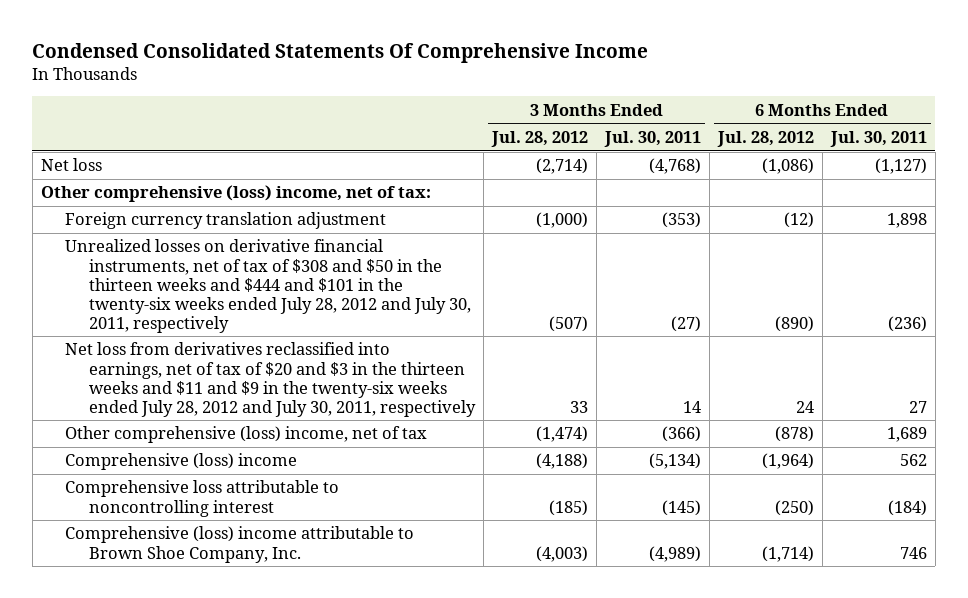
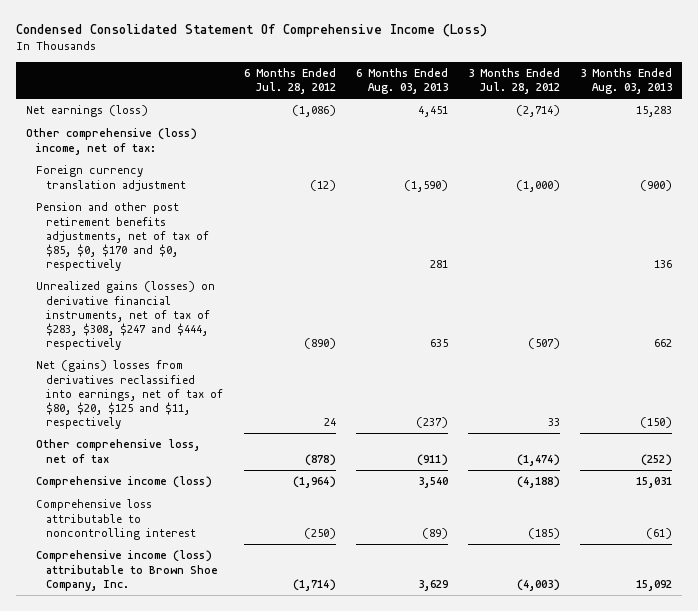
[32,42,649,63] Condensed Consolidated Statements Of Comprehensive Income -> [15,24,487,38] Condensed Consolidated Statement Of Comprehensive Income (Loss)
[604,130,702,147] Jul. 30, 2011 -> none
[829,130,927,147] Jul. 30, 2011 -> none
none -> [355,67,448,95] 6 Months Ended Aug. 03, 2013
none -> [580,67,673,95] 3 Months Ended Aug. 03, 2013
[40,158,102,172] Net loss -> [26,105,149,118] Net earnings (loss)
none -> [36,202,210,272] Pension and other post retirement benefits adjustments, net of tax of $85, $0, $170 and $0, respectively
[65,239,472,333] Unrealized losses on derivative financial instruments, net of tax of $308 and $50 in the thirteen weeks and $444 and $101 in the twenty-six weeks ended July 28, 2012 and July 30, 2011, respectively -> [36,281,216,351] Unrealized gains (losses) on derivative financial instruments, net of tax of $283, $308, $247 and $444, respectively
[65,342,477,417] Net loss from derivatives reclassified into earnings, net of tax of $20 and $3 in the thirteen weeks and $11 and $9 in the twenty-six weeks ended July 28, 2012 and July 30, 2011, respectively -> [36,360,224,430] Net (gains) losses from derivatives reclassified into earnings, net of tax of $80, $20, $125 and $11, respectively
[65,426,428,444] Other comprehensive (loss) income, net of tax -> [36,439,201,463] Other comprehensive loss, net of tax
[65,453,298,471] Comprehensive (loss) income -> [36,476,213,489] Comprehensive income (loss)
[65,526,415,563] Comprehensive (loss) income attributable to Brown Shoe Company, Inc. -> [36,550,219,591] Comprehensive income (loss) attributable to Brown Shoe Company, Inc.

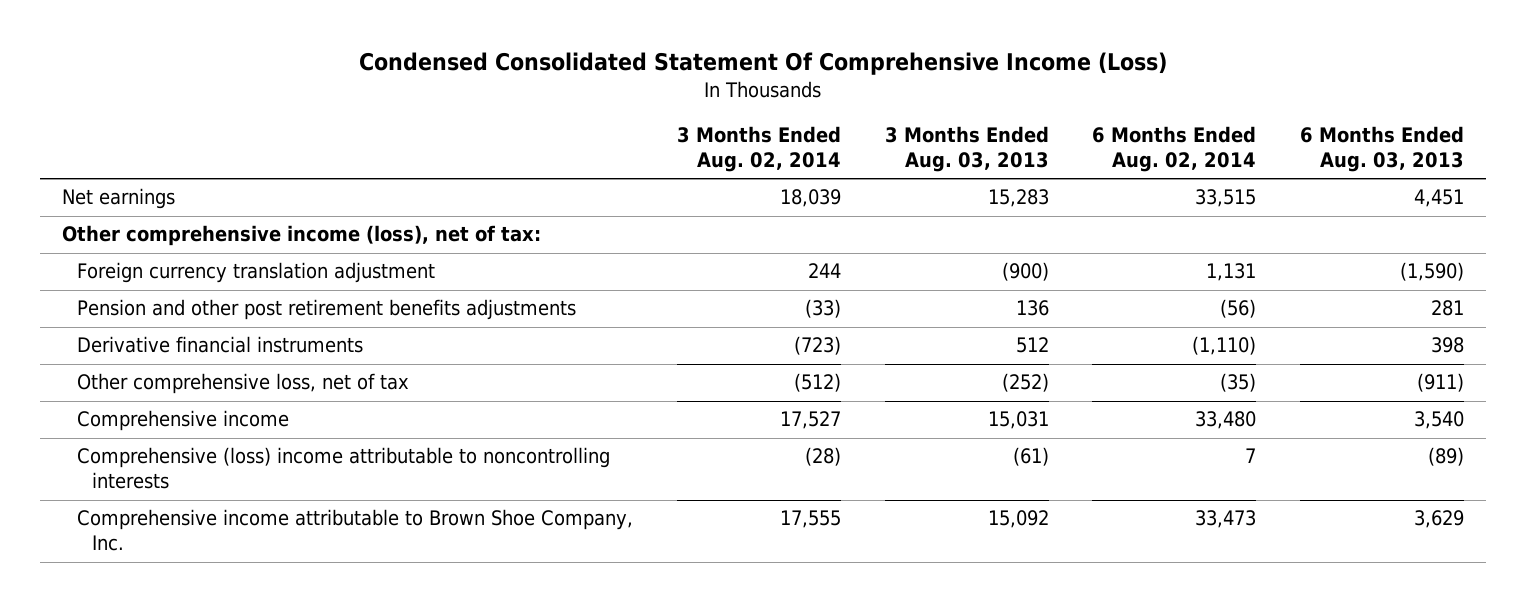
[243,67,336,95] 6 Months Ended Jul. 28, 2012 -> none
[467,67,560,95] 3 Months Ended Jul. 28, 2012 -> none
none -> [676,125,841,172] 3 Months Ended Aug. 02, 2014
none -> [1092,125,1257,172] 6 Months Ended Aug. 02, 2014
[26,105,149,118] Net earnings (loss) -> [61,188,175,210] Net earnings
[26,128,198,155] Other comprehensive (loss) income, net of tax: -> [61,225,541,247] Other comprehensive income (loss), net of tax:
[36,281,216,351] Unrealized gains (losses) on derivative financial instruments, net of tax of $283, $308, $247 and $444, respectively -> none
[36,360,224,430] Net (gains) losses from derivatives reclassified into earnings, net of tax of $80, $20, $125 and $11, respectively -> none
[36,202,210,272] Pension and other post retirement benefits adjustments, net of tax of $85, $0, $170 and $0, respectively -> [77,299,577,321] Pension and other post retirement benefits adjustments
none -> [77,336,364,354] Derivative financial instruments
[36,476,213,489] Comprehensive income (loss) -> [77,410,290,432] Comprehensive income
[36,499,197,540] Comprehensive loss attributable to noncontrolling interest -> [77,447,611,490] Comprehensive (loss) income attributable to noncontrolling interests
[36,550,219,591] Comprehensive income (loss) attributable to Brown Shoe Company, Inc. -> [77,509,634,552] Comprehensive income attributable to Brown Shoe Company, Inc.

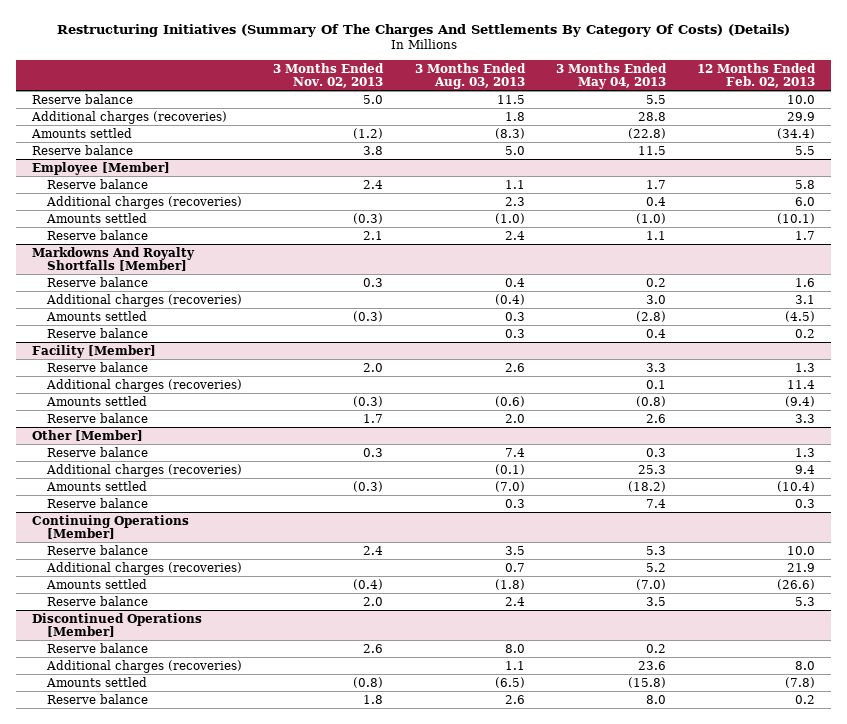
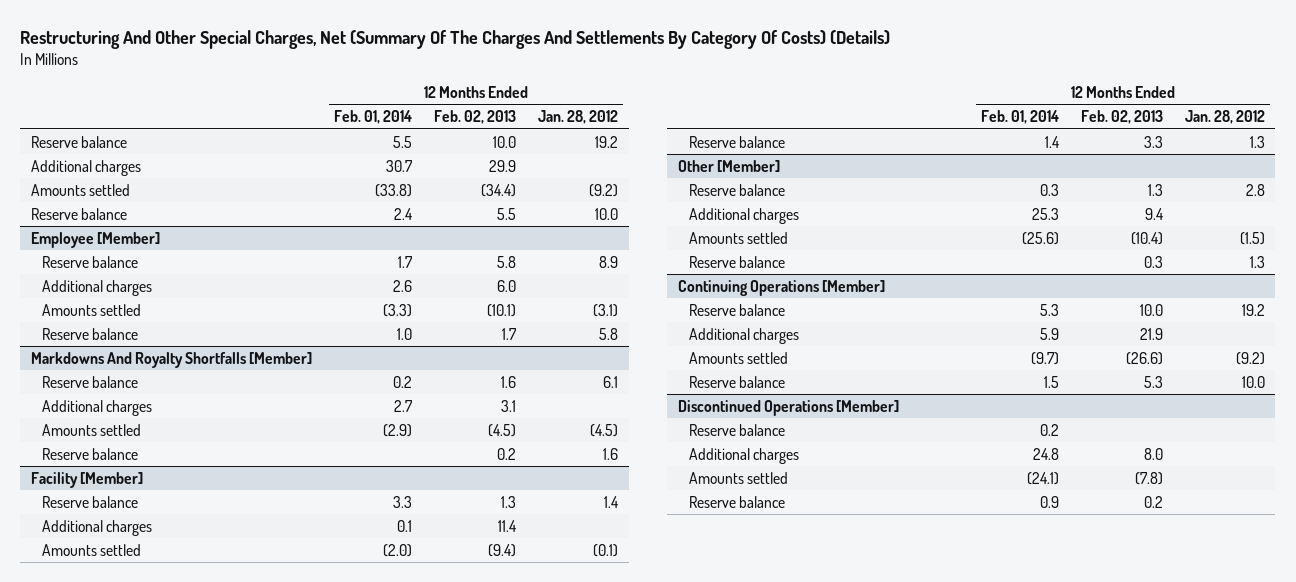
[56,23,790,37] Restructuring Initiatives (Summary Of The Charges And Settlements By Category Of Costs) (Details) -> [20,30,891,50] Restructuring And Other Special Charges, Net (Summary Of The Charges And Settlements By Category Of Costs) (Details)
[273,62,385,88] 3 Months Ended Nov. 02, 2013 -> none
[414,62,526,89] 3 Months Ended Aug. 03, 2013 -> none
[556,62,668,89] 3 Months Ended May 04, 2013 -> none
none -> [334,110,413,125] Feb. 01, 2014
none -> [537,110,618,125] Jan. 28, 2012
[30,110,227,124] Additional charges (recoveries) -> [31,159,142,176] Additional charges
[46,195,243,209] Additional charges (recoveries) -> [42,279,153,296] Additional charges
[46,293,243,307] Additional charges (recoveries) -> [42,399,153,416] Additional charges
[46,378,243,392] Additional charges (recoveries) -> [42,519,153,536] Additional charges
[46,463,243,477] Additional charges (recoveries) -> [689,207,800,224] Additional charges
[46,561,243,575] Additional charges (recoveries) -> [689,327,800,344] Additional charges
[46,659,243,673] Additional charges (recoveries) -> [689,447,800,464] Additional charges

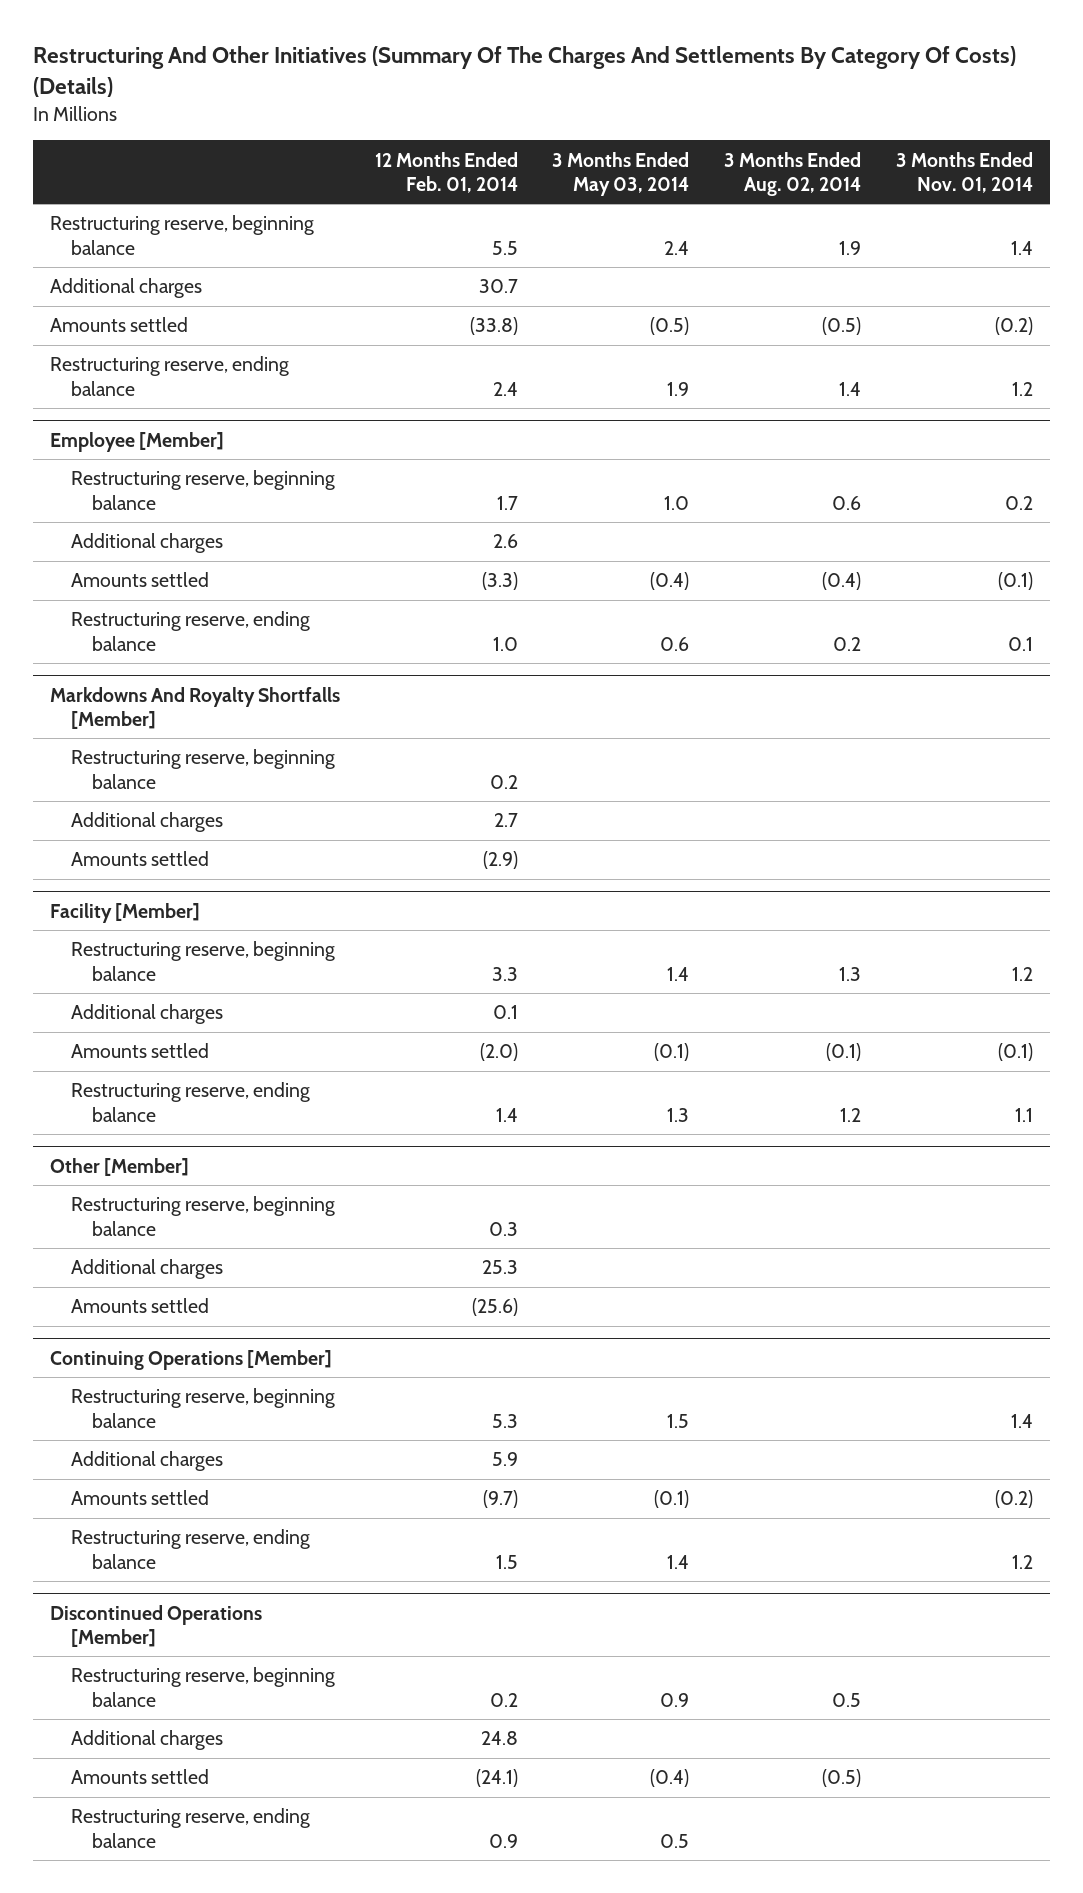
[20,30,891,50] Restructuring And Other Special Charges, Net (Summary Of The Charges And Settlements By Category Of Costs) (Details) -> [32,46,1016,97] Restructuring And Other Initiatives (Summary Of The Charges And Settlements By Category Of Costs) (Details)
[433,110,516,125] Feb. 02, 2013 -> none
[537,110,618,125] Jan. 28, 2012 -> none
none -> [552,151,690,196] 3 Months Ended May 03, 2014
none -> [724,151,862,196] 3 Months Ended Aug. 02, 2014
none -> [895,151,1033,193] 3 Months Ended Nov. 01, 2014
[31,135,128,148] Reserve balance -> [50,215,315,255] Restructuring reserve, beginning balance
[31,207,128,220] Reserve balance -> [50,356,290,396] Restructuring reserve, ending balance
[42,255,139,268] Reserve balance -> [71,470,336,510] Restructuring reserve, beginning balance
[42,327,139,340] Reserve balance -> [71,611,311,651] Restructuring reserve, ending balance
[42,375,139,388] Reserve balance -> [71,749,336,789] Restructuring reserve, beginning balance
[42,447,139,460] Reserve balance -> none
[42,495,139,508] Reserve balance -> [71,941,336,981] Restructuring reserve, beginning balance
[689,135,786,148] Reserve balance -> [71,1082,311,1122] Restructuring reserve, ending balance
[689,183,786,196] Reserve balance -> [71,1196,336,1236] Restructuring reserve, beginning balance
[689,255,786,268] Reserve balance -> none
[689,303,786,316] Reserve balance -> [71,1388,336,1428] Restructuring reserve, beginning balance
[689,375,786,388] Reserve balance -> [71,1529,311,1569] Restructuring reserve, ending balance
[689,423,786,436] Reserve balance -> [71,1667,336,1707] Restructuring reserve, beginning balance
[689,495,786,508] Reserve balance -> [71,1808,311,1848] Restructuring reserve, ending balance

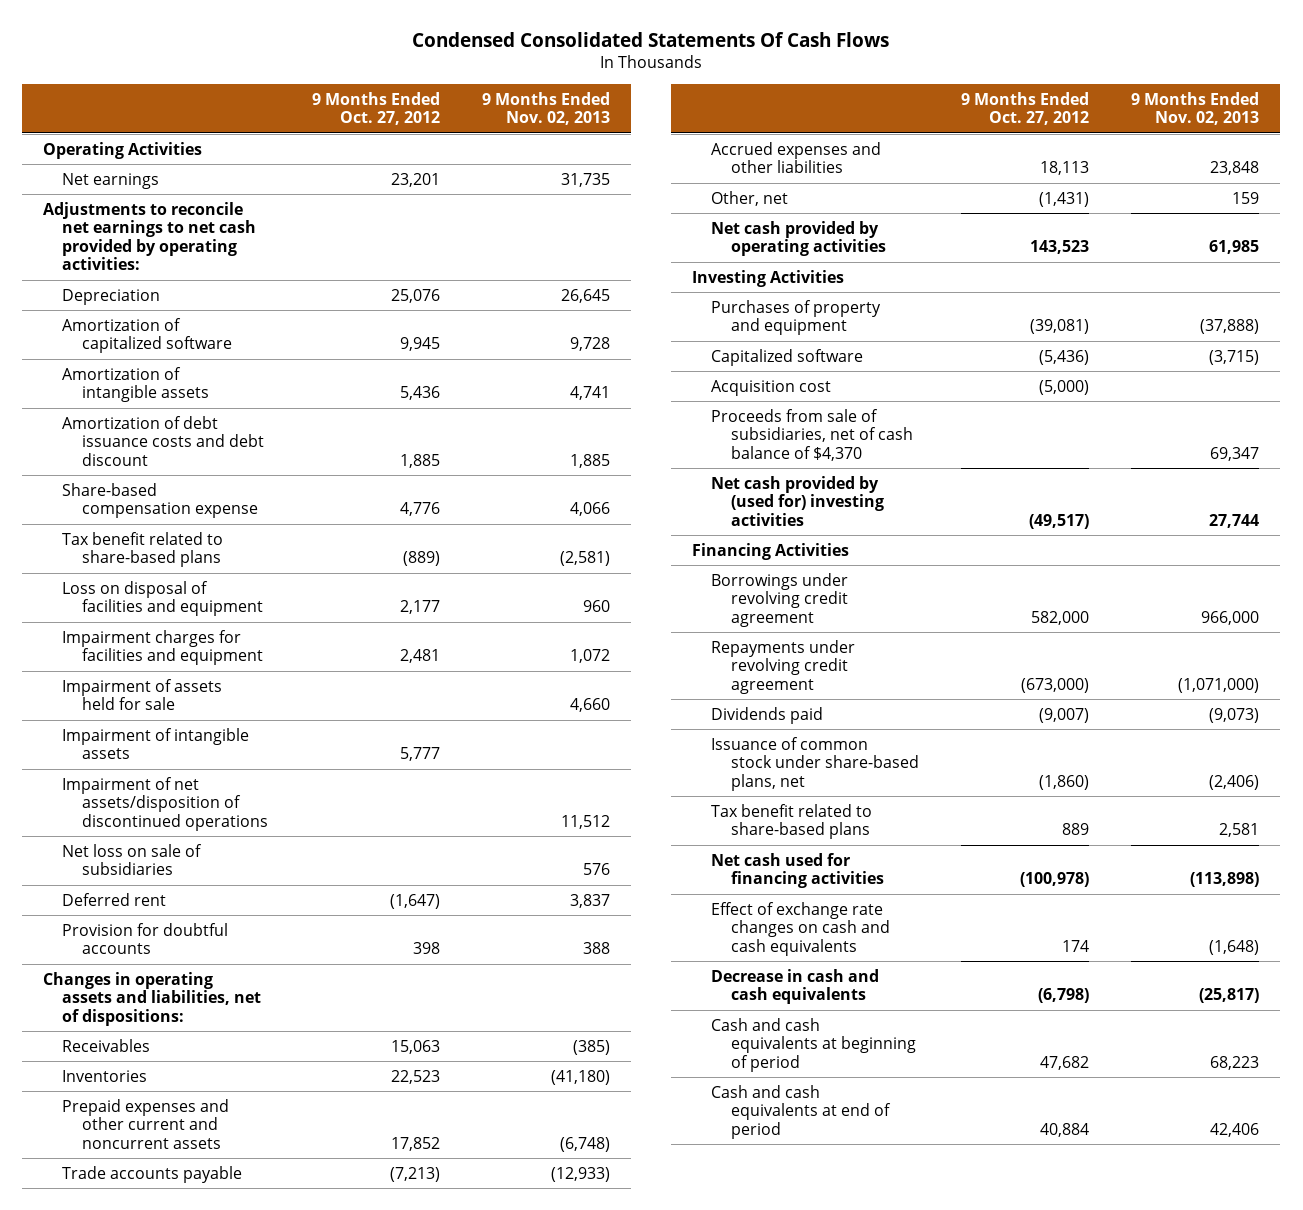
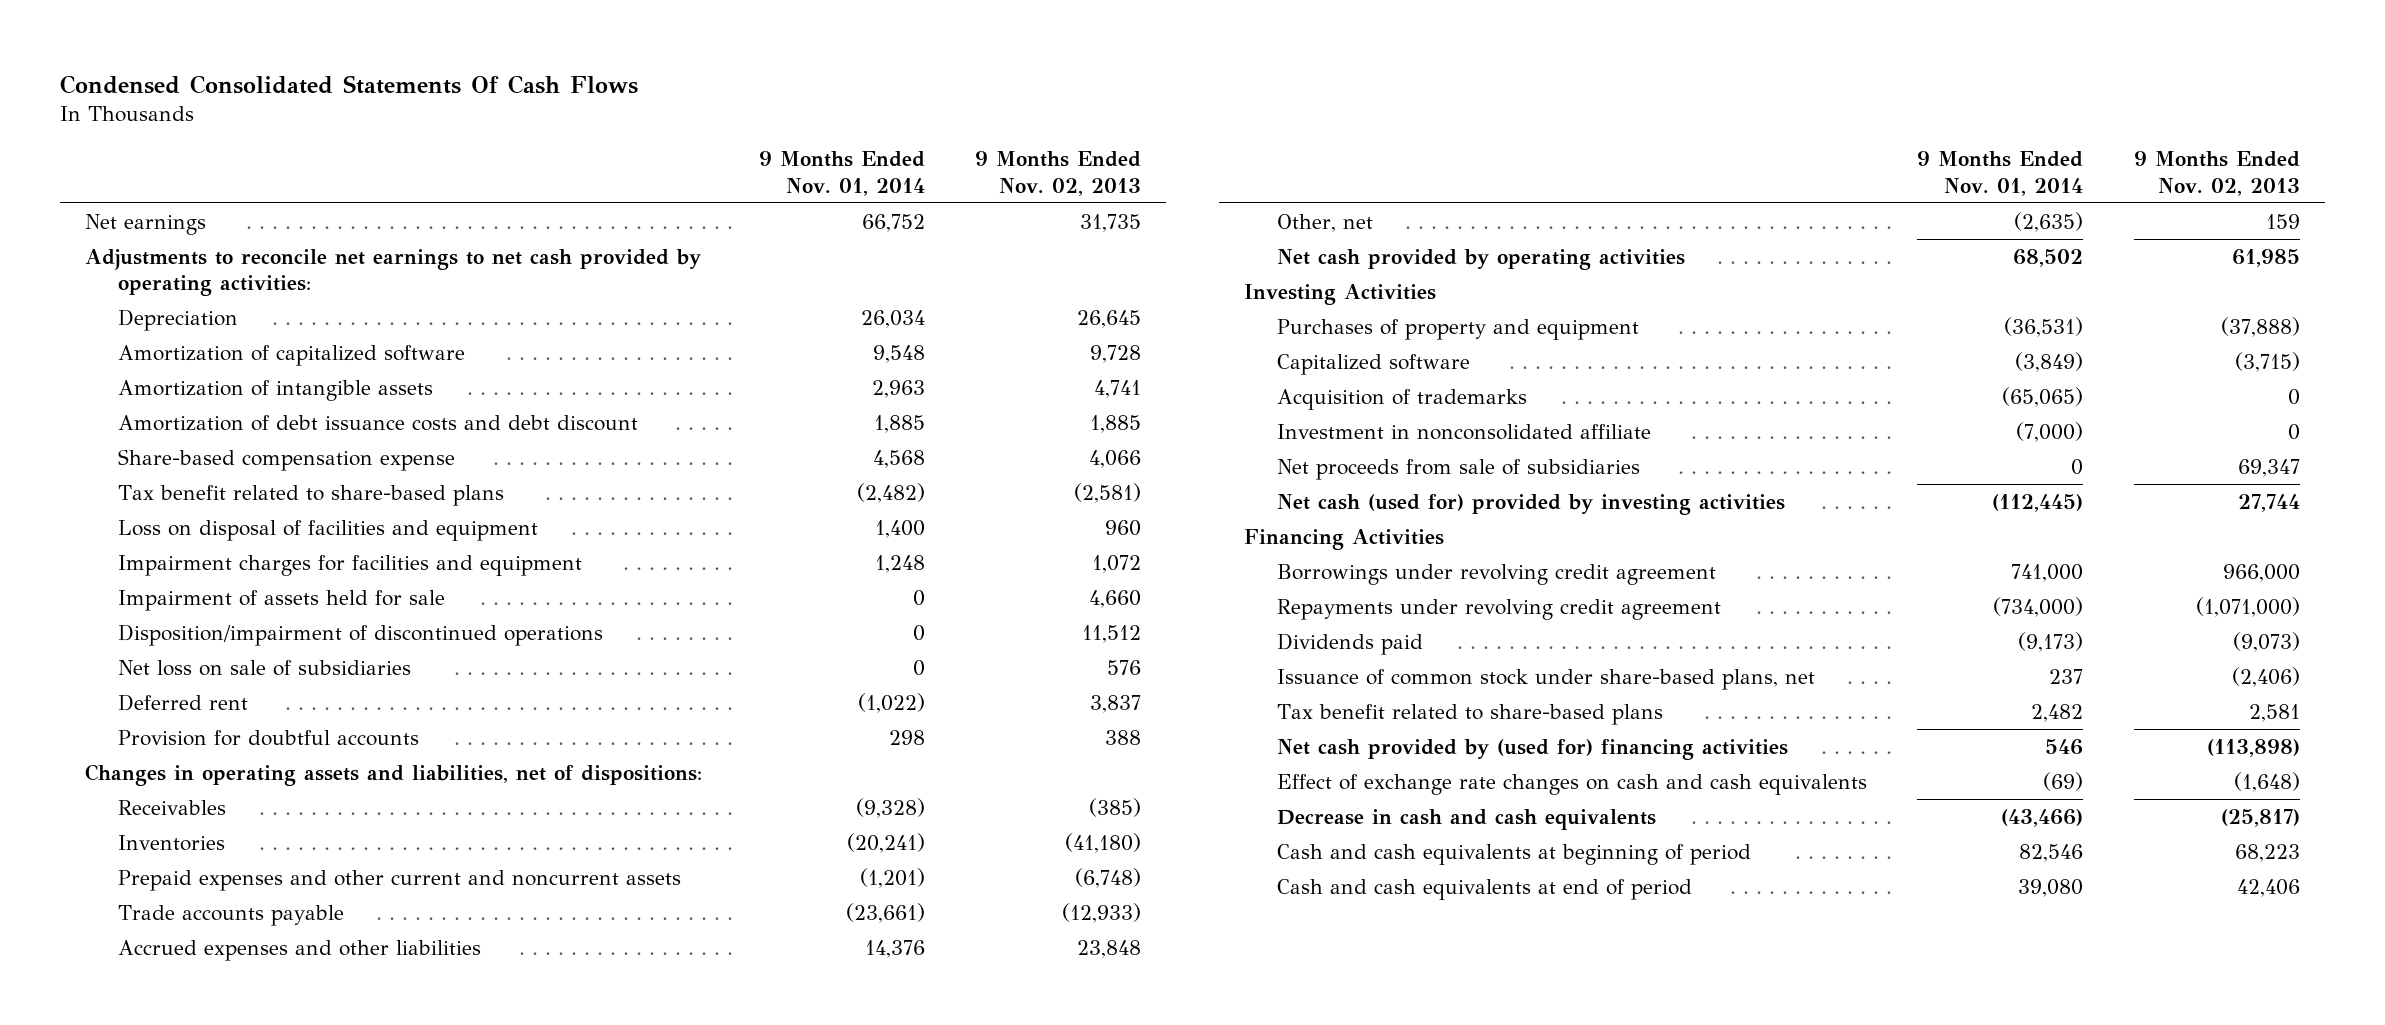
[311,91,440,126] 9 Months Ended Oct. 27, 2012 -> none
none -> [758,151,925,196] 9 Months Ended Nov. 01, 2014
[43,141,203,159] Operating Activities -> none
[62,727,250,760] Impairment of intangible assets -> none
[62,776,268,831] Impairment of net assets/disposition of discontinued operations -> [118,623,604,646] Disposition/impairment of discontinued operations
[711,379,832,396] Acquisition cost -> none
none -> [1276,388,1527,410] Acquisition of trademarks
none -> [1276,423,1651,440] Investment in nonconsolidated affiliate
[711,408,913,461] Proceeds from sale of subsidiaries, net of cash balance of $4,370 -> [1276,458,1640,480] Net proceeds from sale of subsidiaries
[711,475,884,526] Net cash provided by (used for) investing activities -> [1276,493,1785,515] Net cash (used for) provided by investing activities
[711,852,884,889] Net cash used for financing activities -> [1276,738,1788,760] Net cash provided by (used for) financing activities

